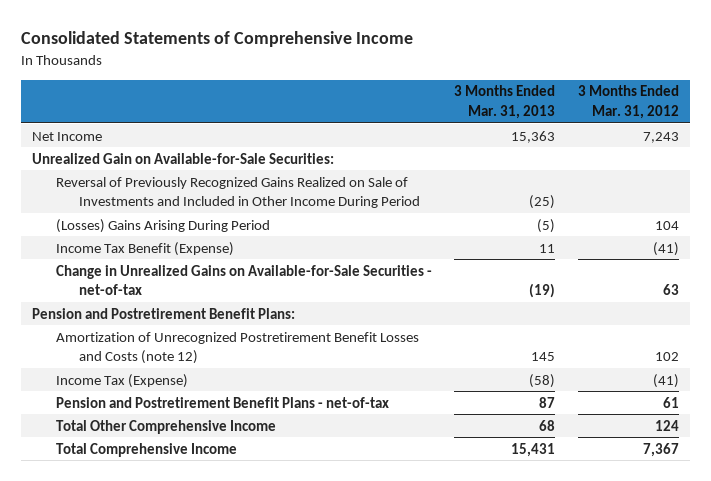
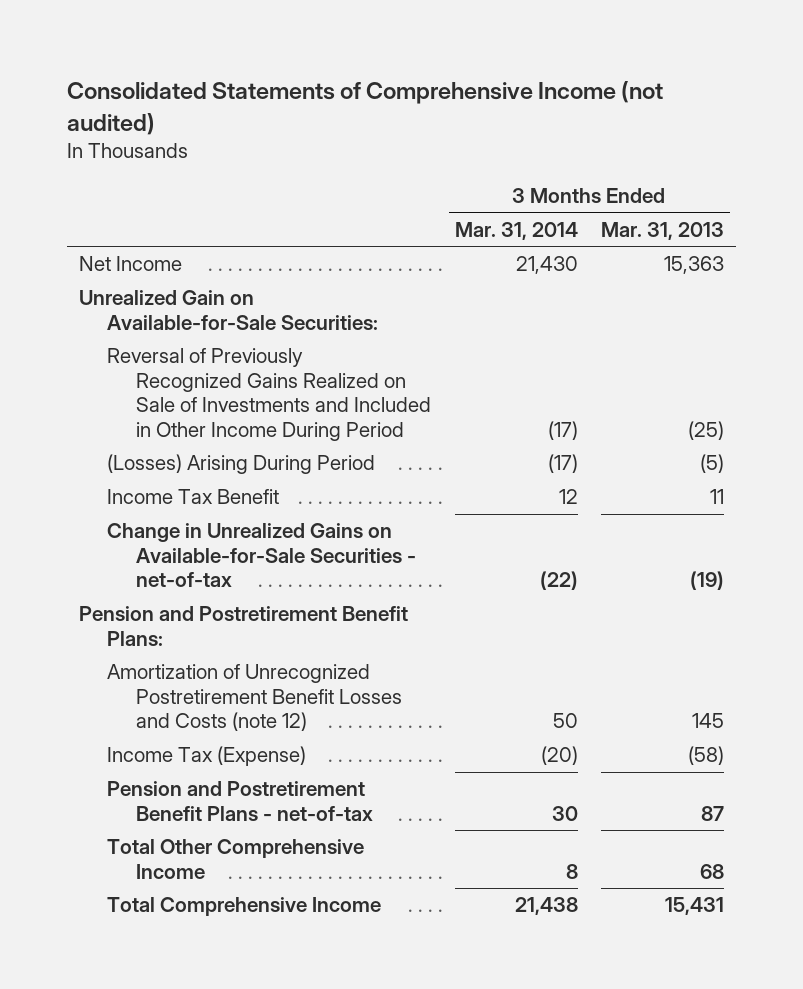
[20,31,413,48] Consolidated Statements of Comprehensive Income -> [66,80,663,135] Consolidated Statements of Comprehensive Income (not audited)
[577,85,679,119] 3 Months Ended Mar. 31, 2012 -> none
none -> [454,221,578,240] Mar. 31, 2014
[55,218,270,233] (Losses) Gains Arising During Period -> [107,454,376,475] (Losses) Arising During Period
[55,241,234,256] Income Tax Benefit (Expense) -> [107,489,280,505] Income Tax Benefit

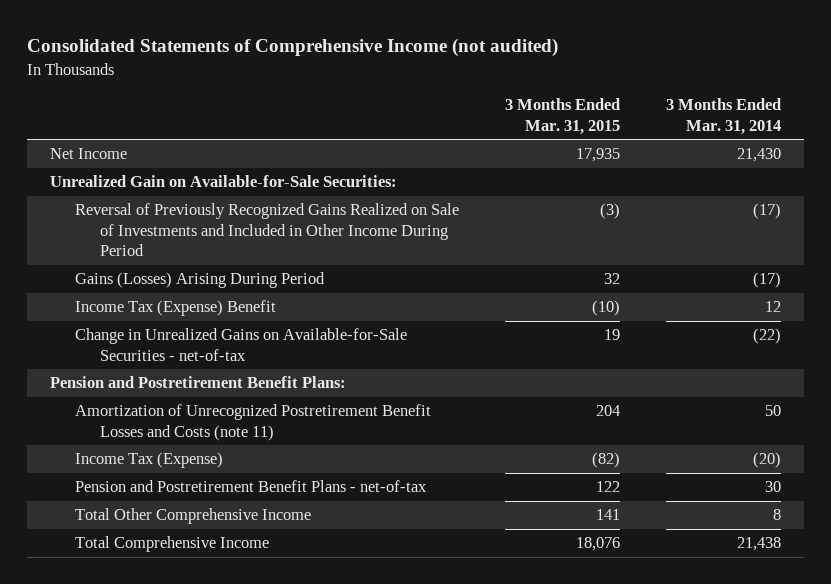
[601,221,725,240] Mar. 31, 2013 -> none
none -> [505,98,621,135] 3 Months Ended Mar. 31, 2015
[107,454,376,475] (Losses) Arising During Period -> [75,272,326,289] Gains (Losses) Arising During Period
[107,489,280,505] Income Tax Benefit -> [75,300,277,317] Income Tax (Expense) Benefit
[107,664,402,732] Amortization of Unrecognized Postretirement Benefit Losses and Costs (note 12) -> [75,404,432,441] Amortization of Unrecognized Postretirement Benefit Losses and Costs (note 11)

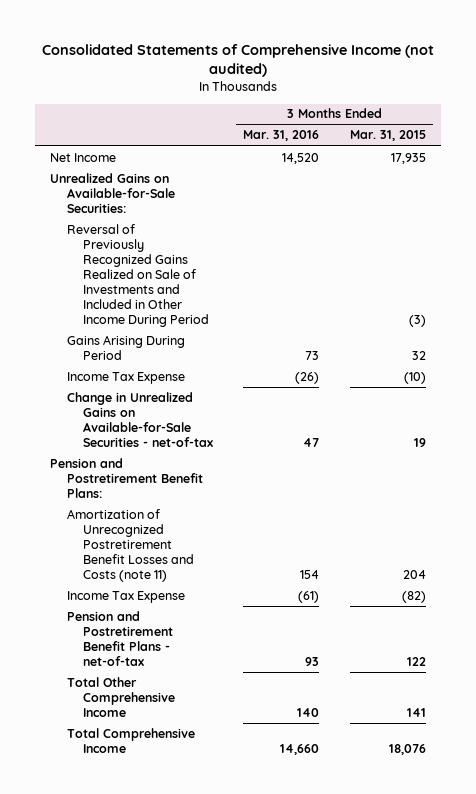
[666,98,782,135] 3 Months Ended Mar. 31, 2014 -> none
none -> [243,130,320,142] Mar. 31, 2016
[50,175,398,188] Unrealized Gain on Available-for-Sale Securities: -> [50,172,175,213] Unrealized Gains on Available-for-Sale Securities:
[75,272,326,289] Gains (Losses) Arising During Period -> [66,334,185,360] Gains Arising During Period
[75,300,277,317] Income Tax (Expense) Benefit -> [66,371,185,384] Income Tax Expense
[75,452,224,469] Income Tax (Expense) -> [66,590,185,603] Income Tax Expense

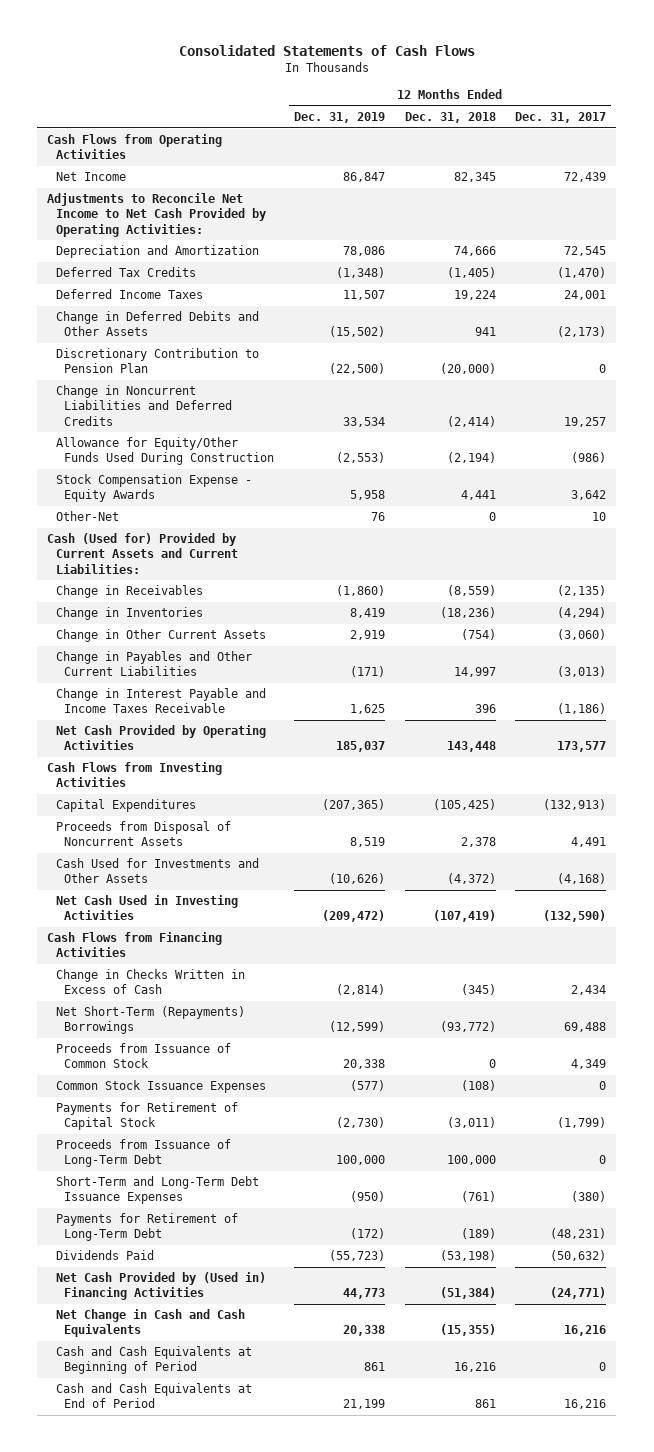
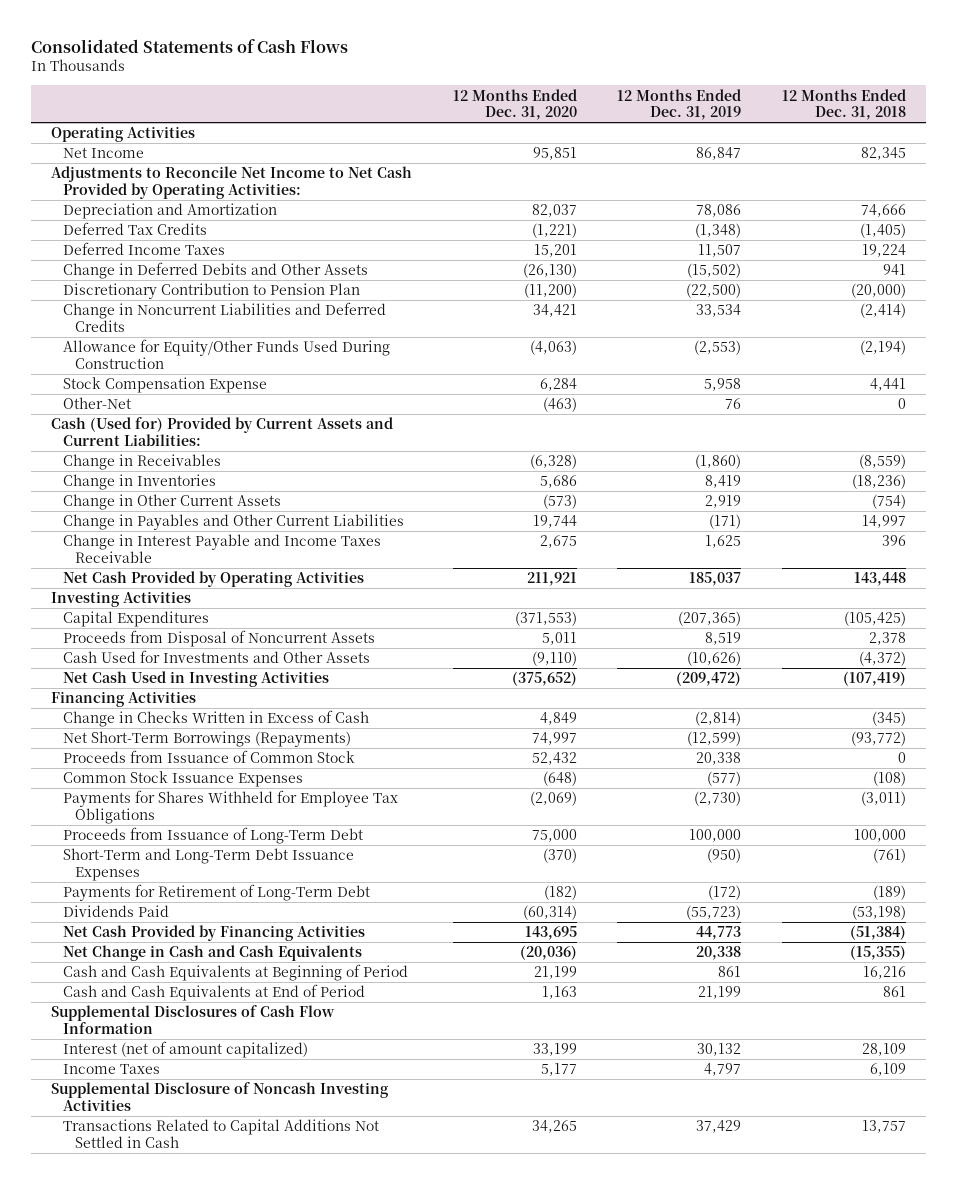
[515,111,607,123] Dec. 31, 2017 -> none
none -> [452,88,577,121] 12 Months Ended Dec. 31, 2020
[47,134,223,160] Cash Flows from Operating Activities -> [51,126,196,143] Operating Activities
[55,474,252,503] Stock Compensation Expense - Equity Awards -> [63,377,268,394] Stock Compensation Expense
[47,762,223,788] Cash Flows from Investing Activities -> [51,591,192,608] Investing Activities
[47,932,223,958] Cash Flows from Financing Activities -> [51,691,197,708] Financing Activities
[55,1006,245,1035] Net Short-Term (Repayments) Borrowings -> [63,731,352,748] Net Short-Term Borrowings (Repayments)
[55,1102,238,1131] Payments for Retirement of Capital Stock -> [63,790,399,824] Payments for Shares Withheld for Employee Tax Obligations
[55,1272,266,1301] Net Cash Provided by (Used in) Financing Activities -> [63,925,366,942] Net Cash Provided by Financing Activities
none -> [51,1005,336,1034] Supplemental Disclosures of Cash Flow Information
none -> [63,1041,309,1059] Interest (net of amount capitalized)
none -> [63,1064,161,1075] Income Taxes
none -> [51,1082,390,1111] Supplemental Disclosure of Noncash Investing Activities
none -> [63,1119,380,1148] Transactions Related to Capital Additions Not Settled in Cash

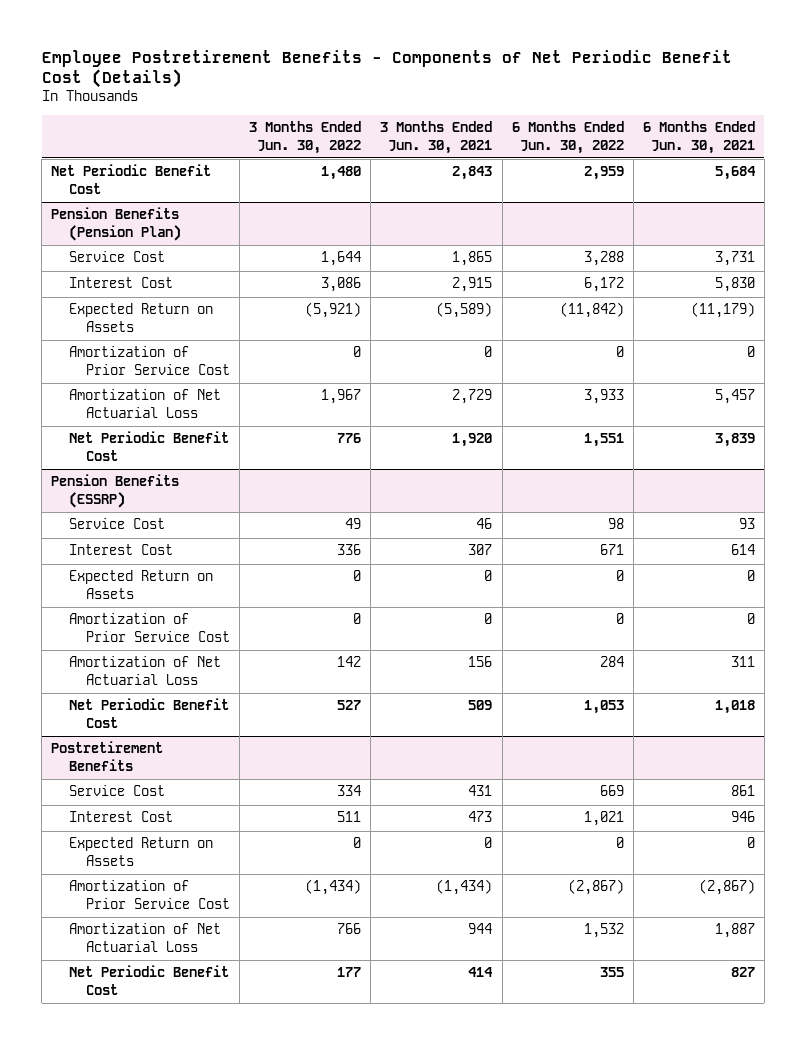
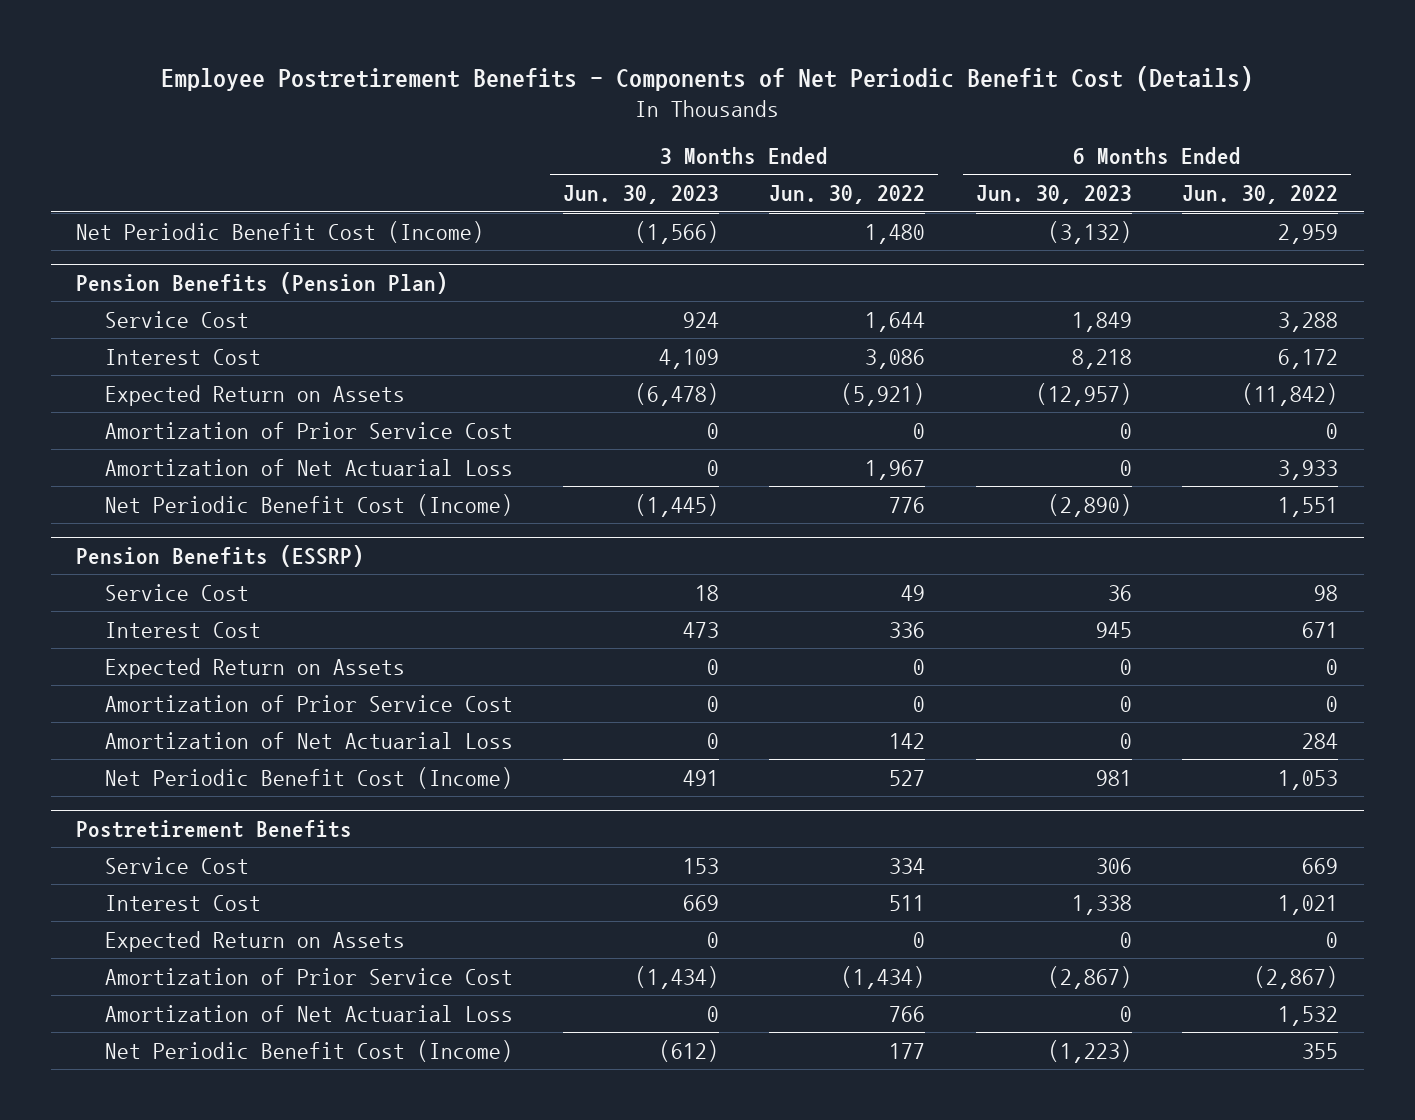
[380,121,493,154] 3 Months Ended Jun. 30, 2021 -> none
[642,121,755,154] 6 Months Ended Jun. 30, 2021 -> none
none -> [563,185,720,205] Jun. 30, 2023
none -> [975,185,1132,205] Jun. 30, 2023
[51,164,212,194] Net Periodic Benefit Cost -> [76,220,485,243] Net Periodic Benefit Cost (Income)
[68,431,229,461] Net Periodic Benefit Cost -> [104,493,513,516] Net Periodic Benefit Cost (Income)
[68,698,229,728] Net Periodic Benefit Cost -> [104,766,513,789] Net Periodic Benefit Cost (Income)
[68,965,229,995] Net Periodic Benefit Cost -> [104,1039,513,1062] Net Periodic Benefit Cost (Income)

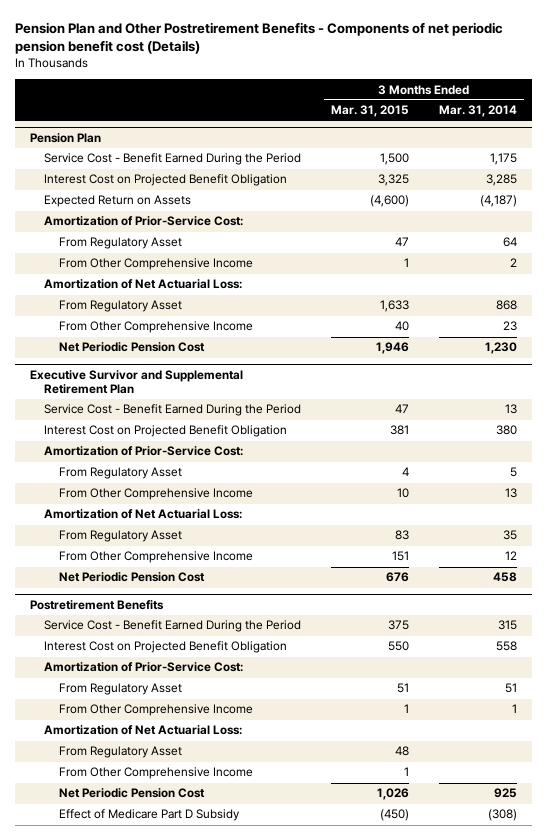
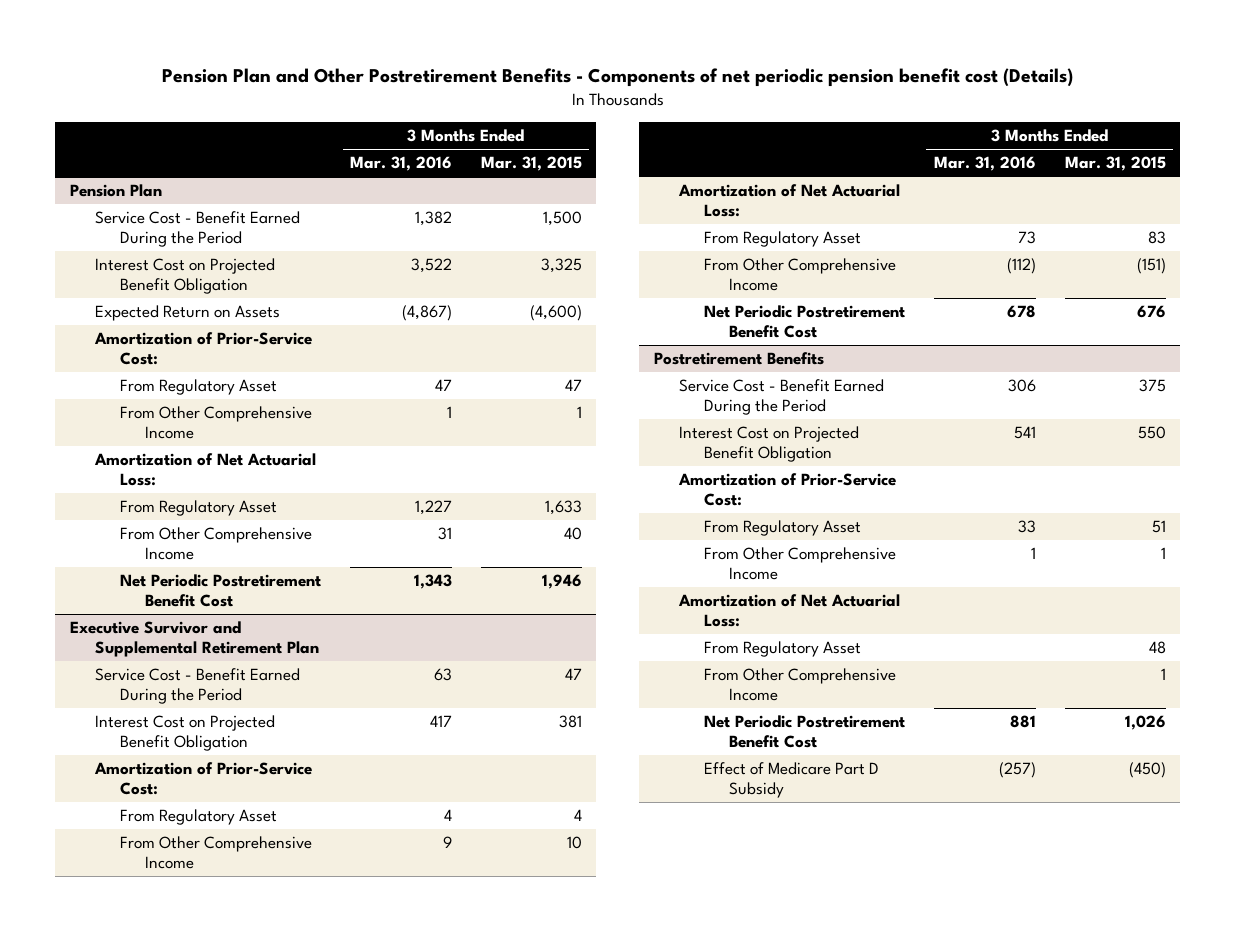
[438,105,517,118] Mar. 31, 2014 -> none
none -> [349,156,452,172] Mar. 31, 2016
[58,342,205,353] Net Periodic Pension Cost -> [119,574,321,608] Net Periodic Postretirement Benefit Cost
[392,551,410,562] 151 -> [1136,258,1166,275] (151)
[58,572,205,583] Net Periodic Pension Cost -> [703,305,905,339] Net Periodic Postretirement Benefit Cost
[58,788,205,799] Net Periodic Pension Cost -> [703,715,905,749] Net Periodic Postretirement Benefit Cost

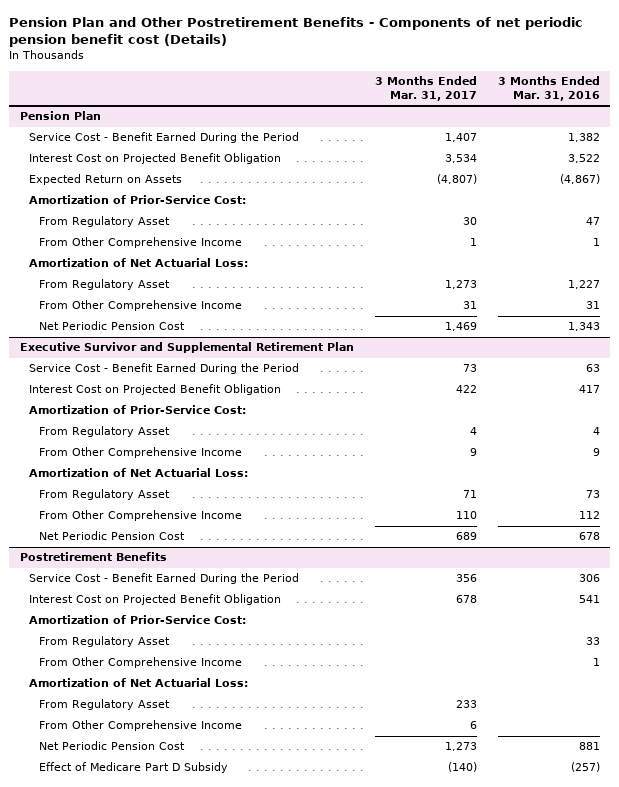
[480,156,582,172] Mar. 31, 2015 -> none
none -> [374,75,477,102] 3 Months Ended Mar. 31, 2017
[119,574,321,608] Net Periodic Postretirement Benefit Cost -> [38,321,185,331] Net Periodic Pension Cost
[1006,258,1036,275] (112) -> [578,511,600,520] 112
[703,305,905,339] Net Periodic Postretirement Benefit Cost -> [38,531,185,541] Net Periodic Pension Cost
[703,715,905,749] Net Periodic Postretirement Benefit Cost -> [38,741,185,751] Net Periodic Pension Cost

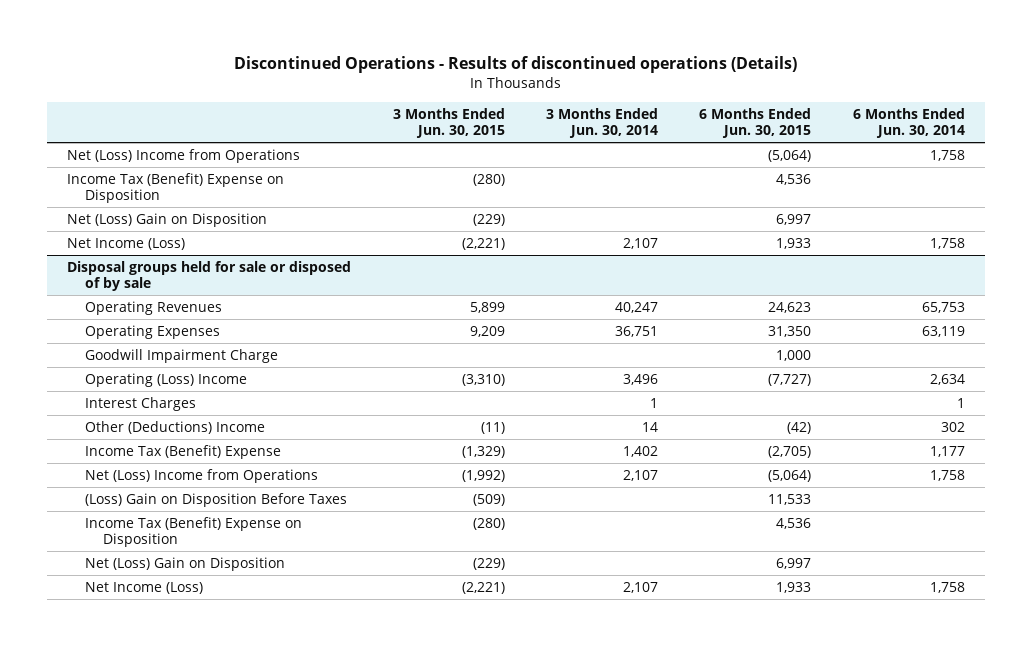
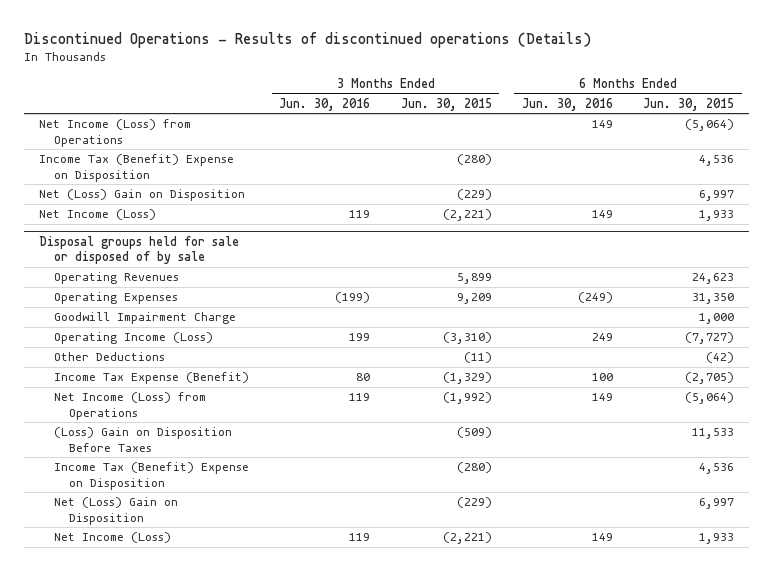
[545,107,658,139] 3 Months Ended Jun. 30, 2014 -> none
[852,107,965,139] 6 Months Ended Jun. 30, 2014 -> none
none -> [279,97,371,111] Jun. 30, 2016
none -> [521,97,613,111] Jun. 30, 2016
[67,148,301,163] Net (Loss) Income from Operations -> [39,119,192,147] Net Income (Loss) from Operations
[85,396,197,411] Interest Charges -> none
[85,372,248,387] Operating (Loss) Income -> [54,332,214,345] Operating Income (Loss)
[85,420,266,434] Other (Deductions) Income -> [54,352,166,362] Other Deductions
[85,444,282,459] Income Tax (Benefit) Expense -> [54,372,250,385] Income Tax Expense (Benefit)
[85,468,319,483] Net (Loss) Income from Operations -> [54,392,207,420] Net Income (Loss) from Operations

